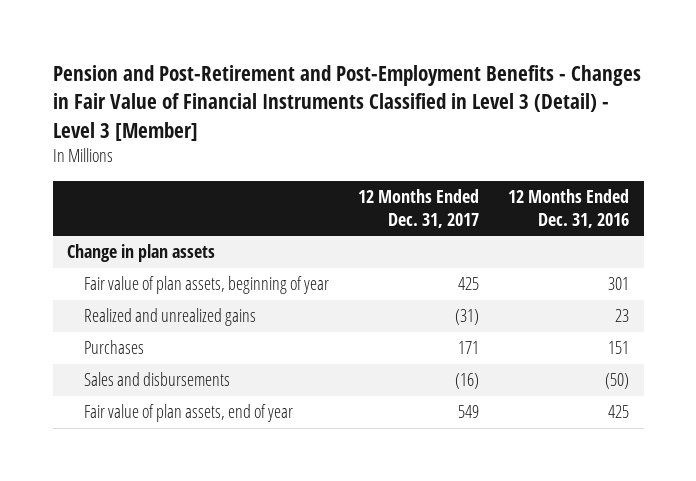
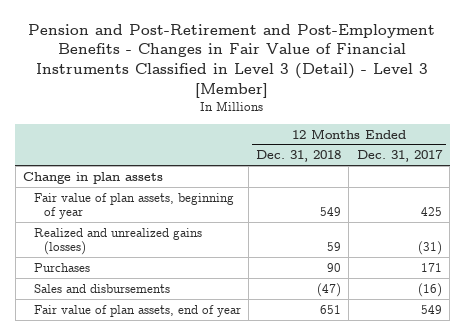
[508,189,630,228] 12 Months Ended Dec. 31, 2016 -> none
none -> [256,150,342,163] Dec. 31, 2018
[84,308,257,327] Realized and unrealized gains -> [33,227,202,256] Realized and unrealized gains (losses)

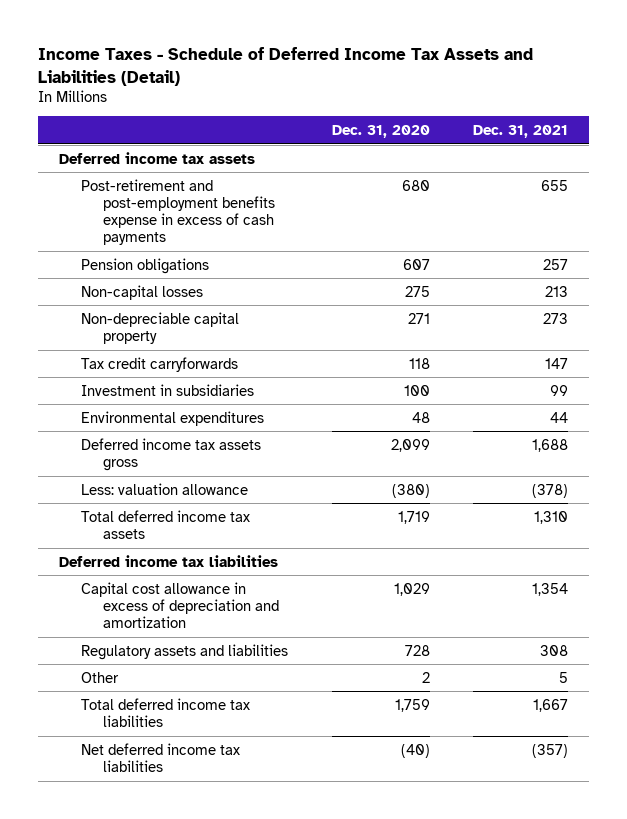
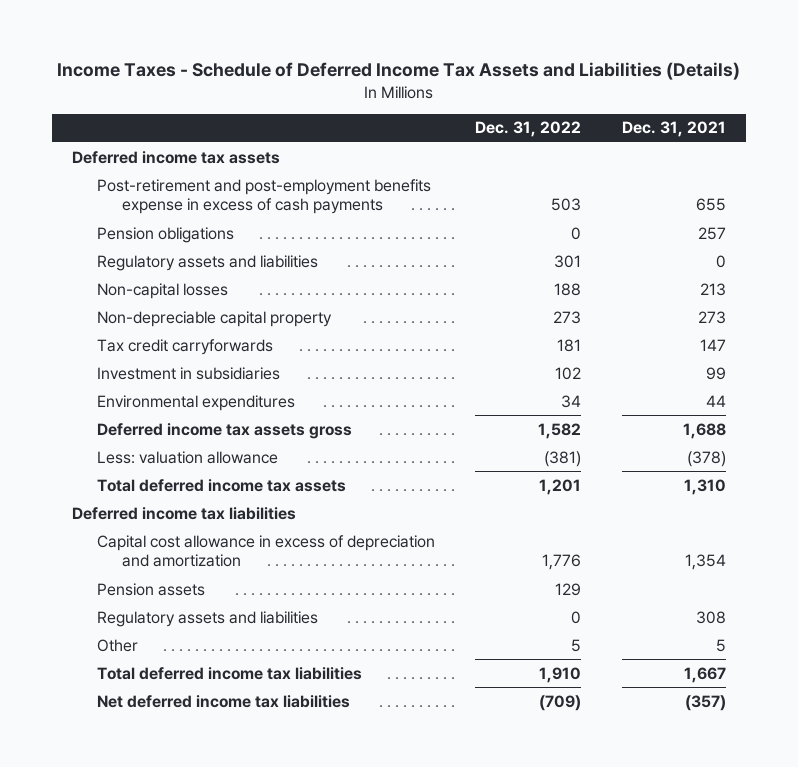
[37,47,533,86] Income Taxes - Schedule of Deferred Income Tax Assets and Liabilities (Detail) -> [56,62,740,81] Income Taxes - Schedule of Deferred Income Tax Assets and Liabilities (Details)
[331,125,430,139] Dec. 31, 2020 -> none
none -> [475,121,582,138] Dec. 31, 2022
none -> [97,254,319,271] Regulatory assets and liabilities
none -> [97,582,206,596] Pension assets

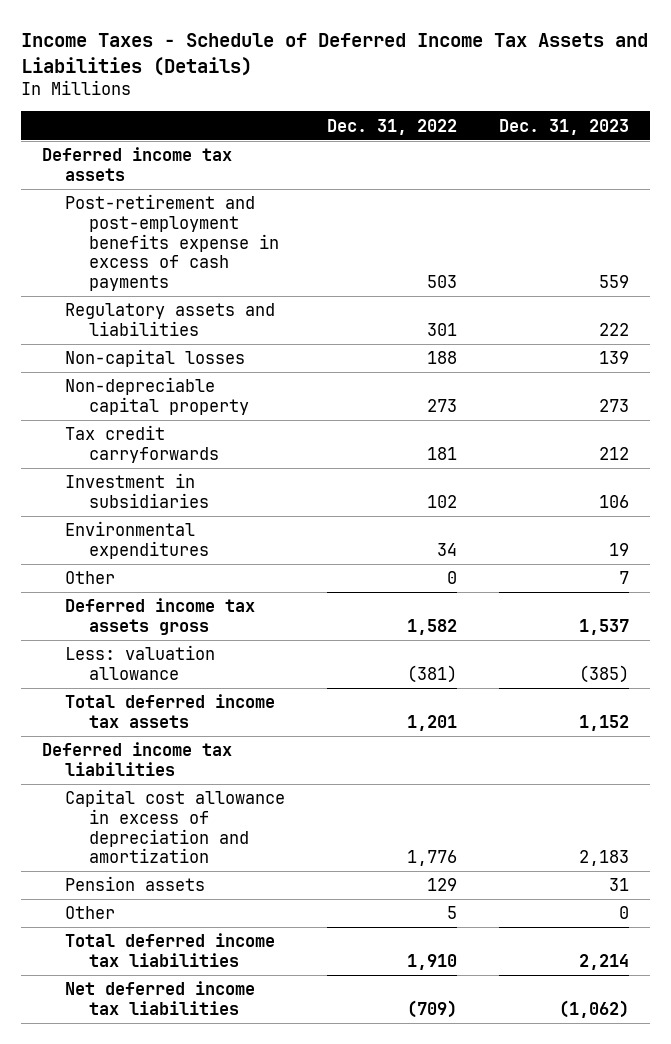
[621,121,726,138] Dec. 31, 2021 -> none
none -> [499,118,630,135] Dec. 31, 2023
[97,226,235,243] Pension obligations -> none
none -> [65,571,116,585] Other
[97,610,319,627] Regulatory assets and liabilities -> none

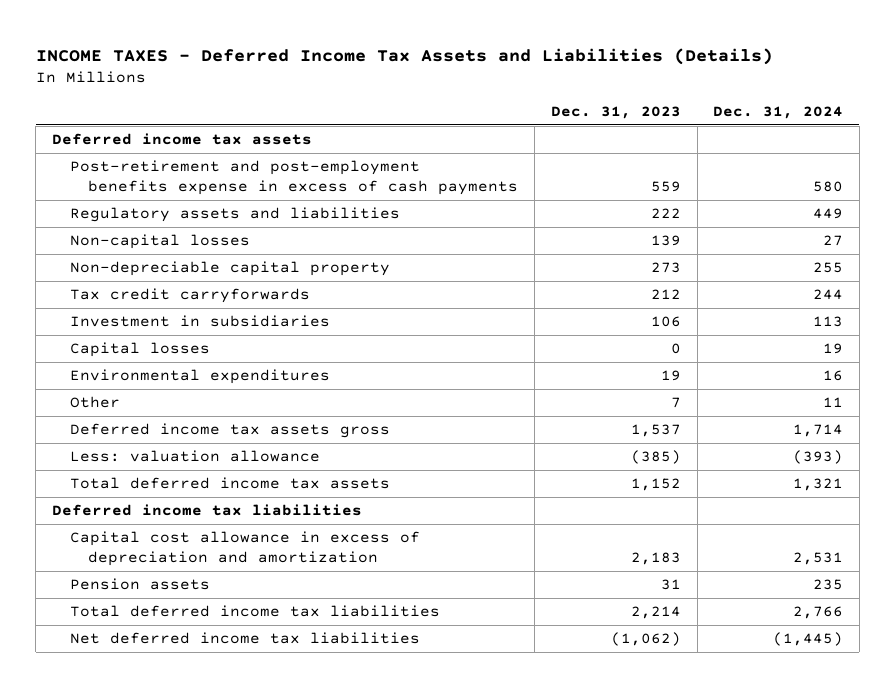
[21,32,649,76] Income Taxes - Schedule of Deferred Income Tax Assets and Liabilities (Details) -> [35,47,773,65] INCOME TAXES - Deferred Income Tax Assets and Liabilities (Details)
[327,118,458,135] Dec. 31, 2022 -> none
none -> [713,106,844,120] Dec. 31, 2024
none -> [70,342,211,358] Capital losses
[65,906,116,920] Other -> none

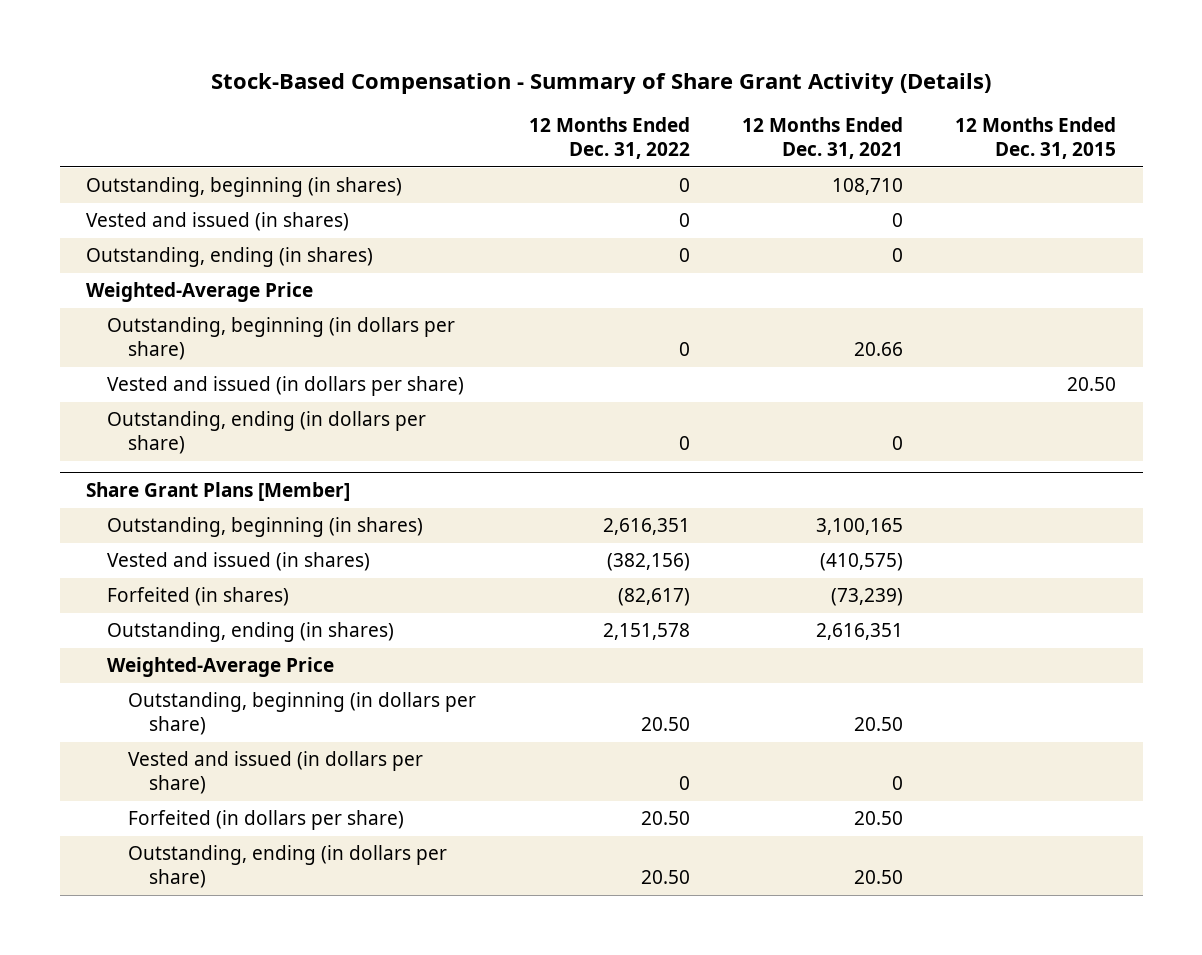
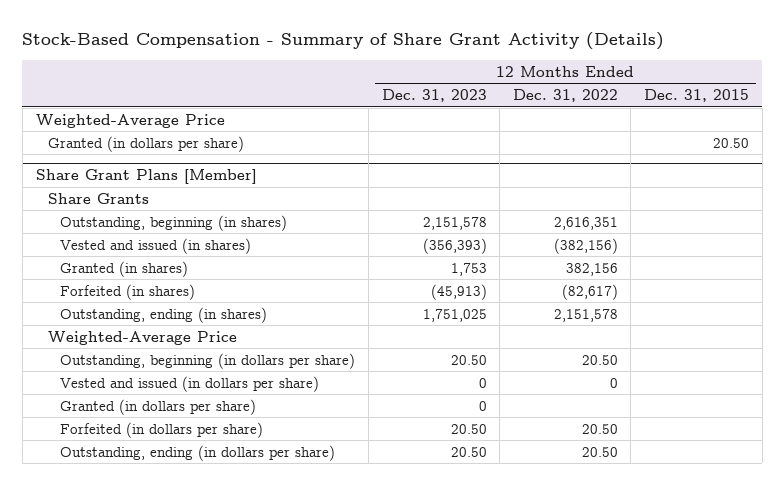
[742,117,904,160] 12 Months Ended Dec. 31, 2021 -> none
none -> [381,89,487,103] Dec. 31, 2023
[85,177,402,198] Outstanding, beginning (in shares) -> none
[85,212,349,232] Vested and issued (in shares) -> none
[85,247,373,268] Outstanding, ending (in shares) -> none
[106,317,455,361] Outstanding, beginning (in dollars per share) -> none
[106,411,426,455] Outstanding, ending (in dollars per share) -> none
[106,376,464,397] Vested and issued (in dollars per share) -> [47,135,244,152] Granted (in dollars per share)
none -> [47,192,149,204] Share Grants
none -> [60,260,189,277] Granted (in shares)
none -> [60,398,257,415] Granted (in dollars per share)

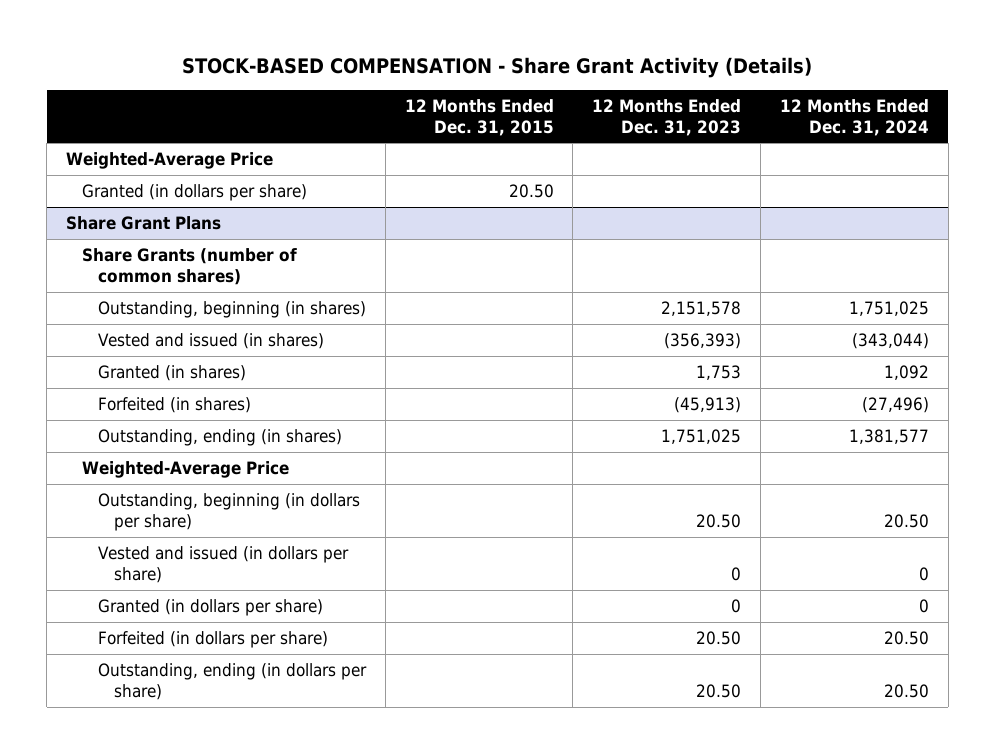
[22,32,665,51] Stock-Based Compensation - Summary of Share Grant Activity (Details) -> [182,56,813,78] STOCK-BASED COMPENSATION - Share Grant Activity (Details)
[512,89,618,103] Dec. 31, 2022 -> none
none -> [779,98,929,136] 12 Months Ended Dec. 31, 2024
[35,169,257,185] Share Grant Plans [Member] -> [66,216,222,231] Share Grant Plans
[47,192,149,204] Share Grants -> [81,248,297,286] Share Grants (number of common shares)

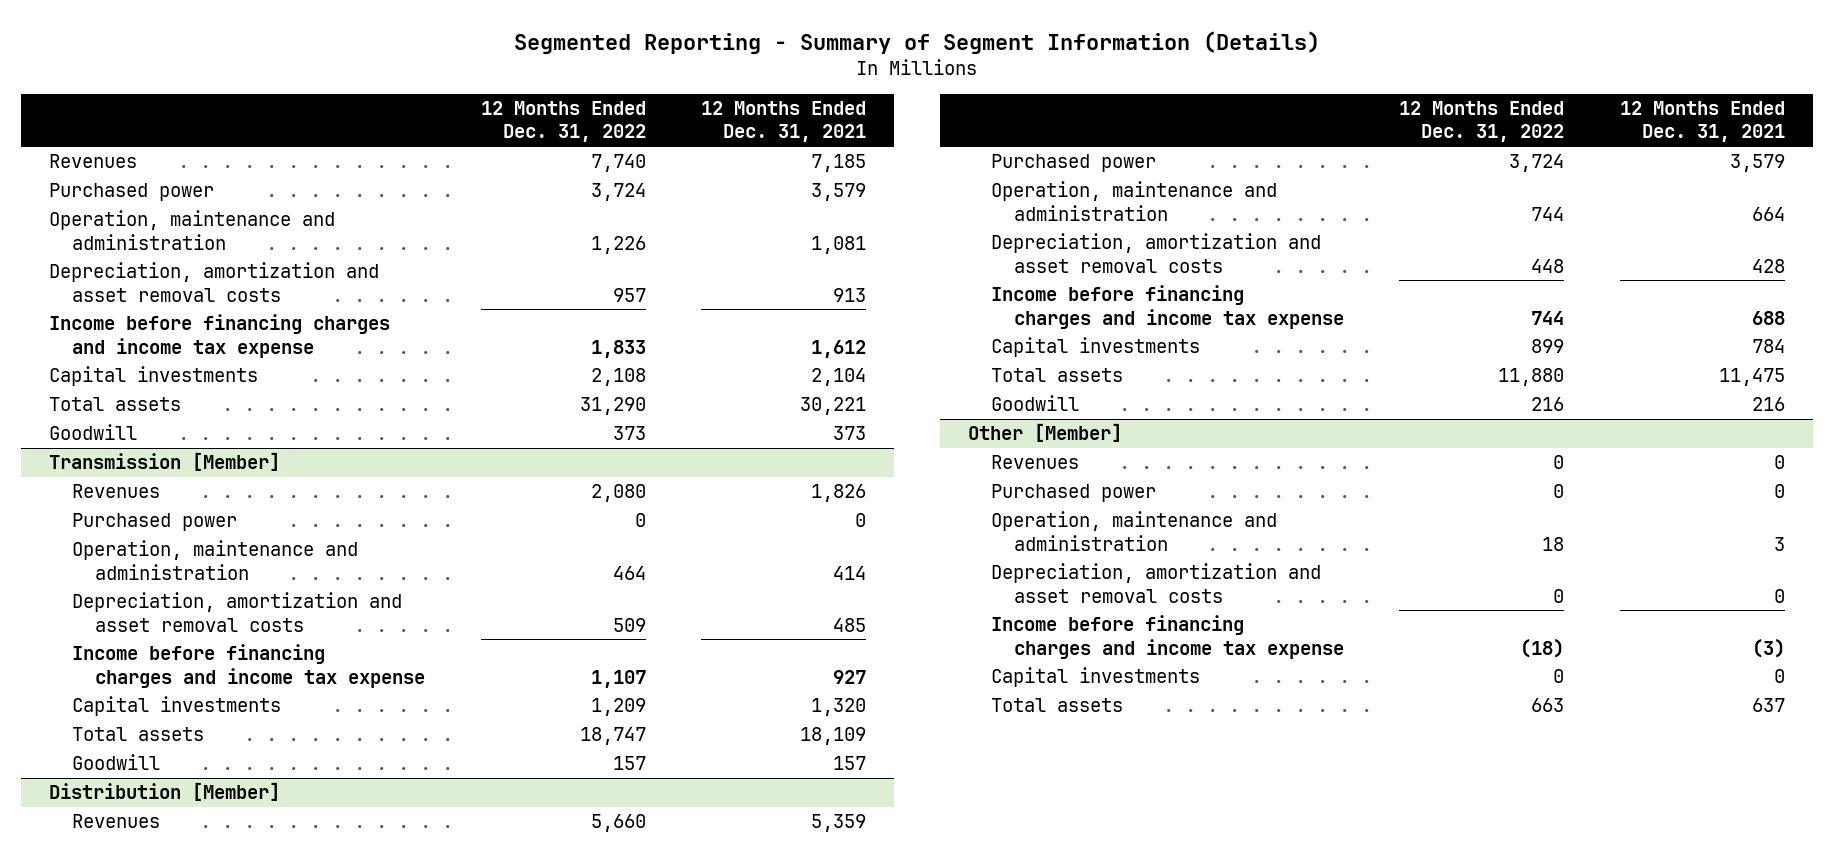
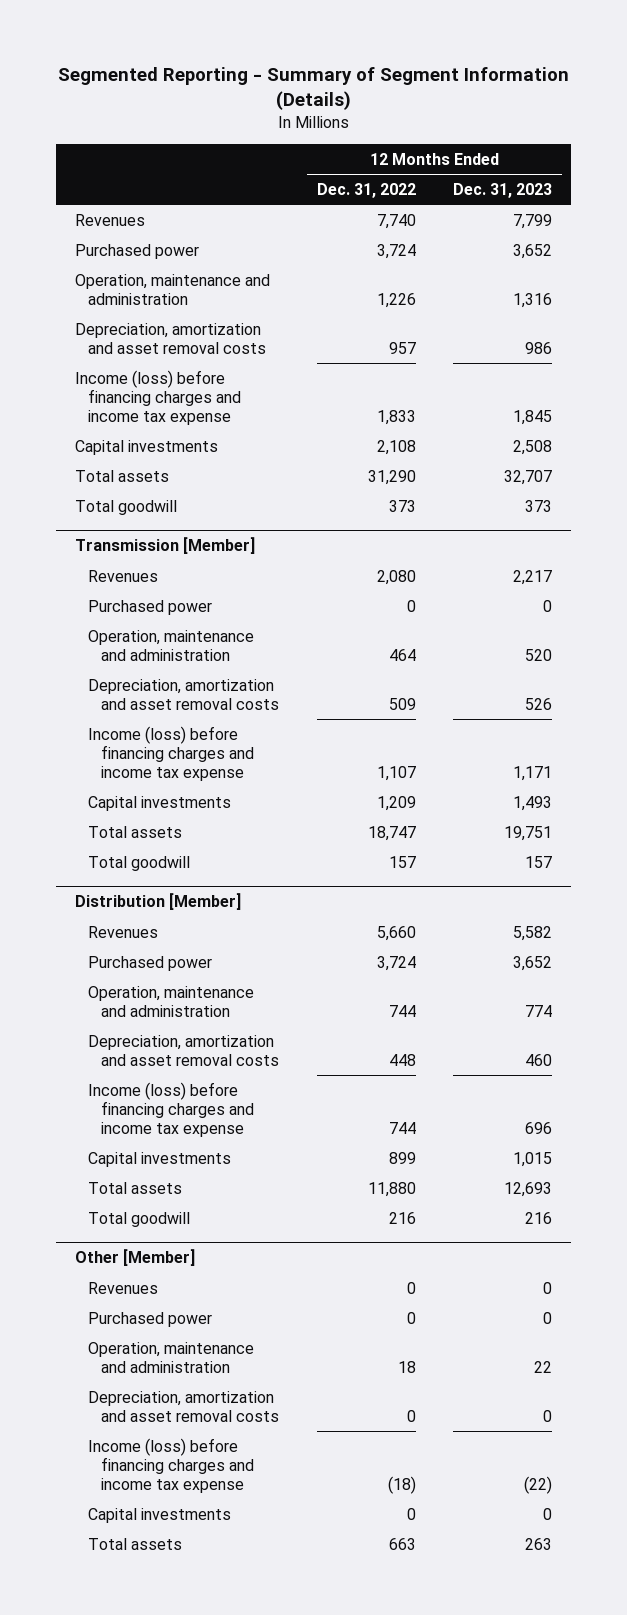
[701,101,867,143] 12 Months Ended Dec. 31, 2021 -> none
none -> [453,182,553,198] Dec. 31, 2023
[49,314,391,358] Income before financing charges and income tax expense -> [74,369,241,425] Income (loss) before financing charges and income tax expense
[49,424,138,441] Goodwill -> [74,499,177,515] Total goodwill
[72,644,426,688] Income before financing charges and income tax expense -> [87,725,254,781] Income (loss) before financing charges and income tax expense
[72,754,161,771] Goodwill -> [87,855,190,871] Total goodwill
[990,285,1344,329] Income before financing charges and income tax expense -> [87,1081,254,1137] Income (loss) before financing charges and income tax expense
[990,395,1079,412] Goodwill -> [87,1211,190,1227] Total goodwill
[990,615,1344,659] Income before financing charges and income tax expense -> [87,1437,254,1493] Income (loss) before financing charges and income tax expense

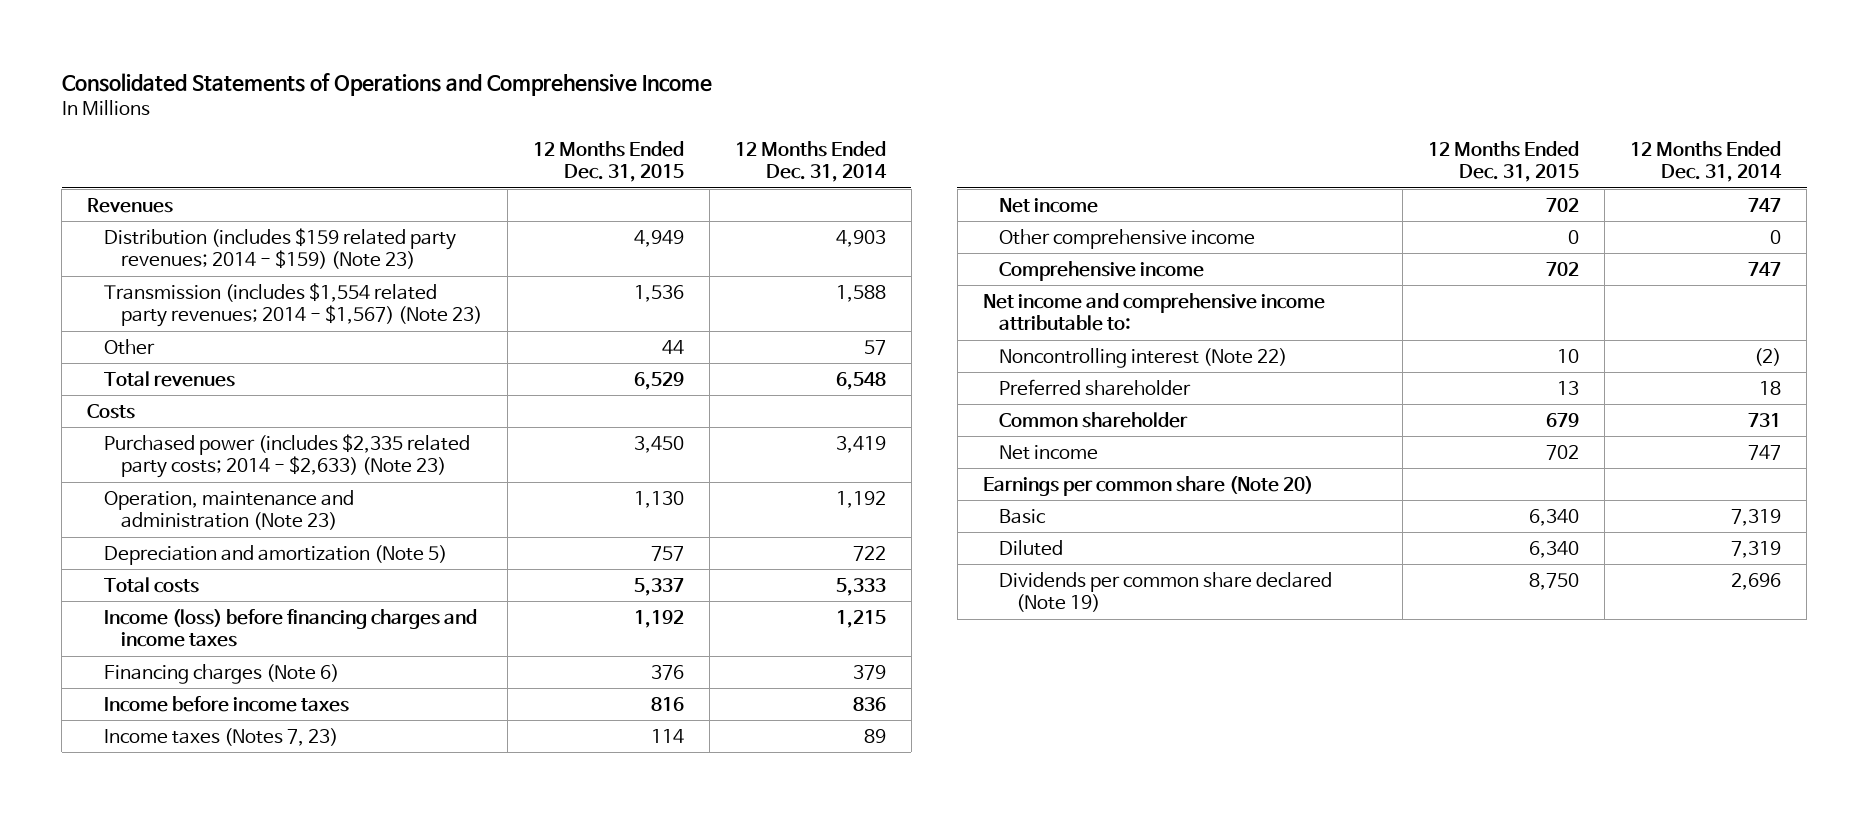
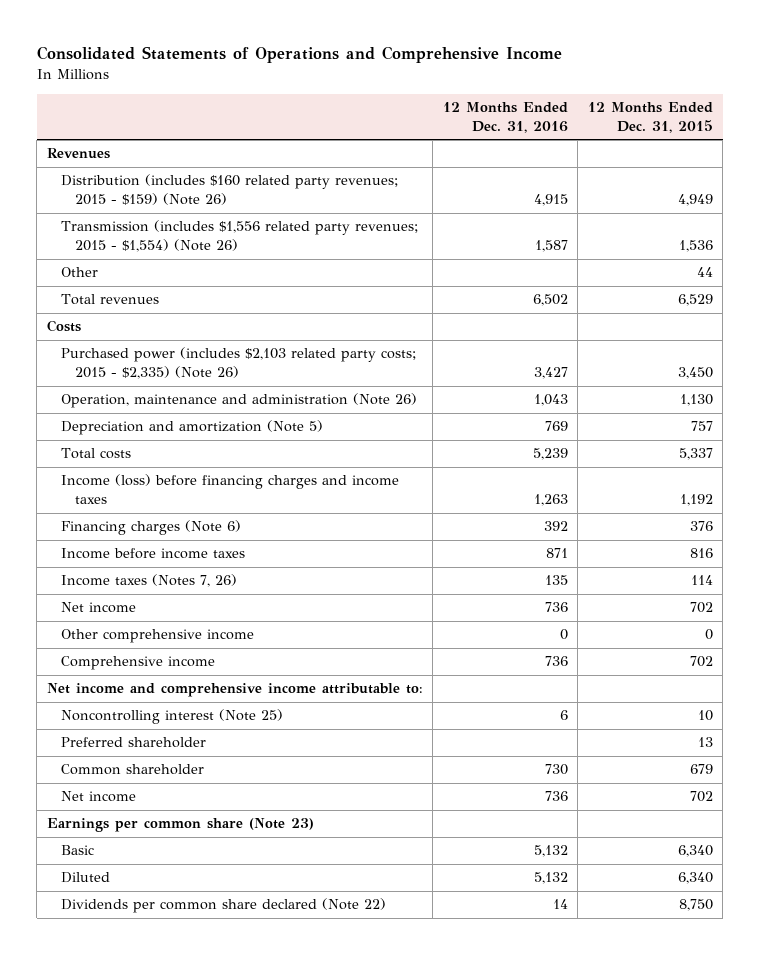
[734,140,887,183] 12 Months Ended Dec. 31, 2014 -> none
none -> [442,102,568,133] 12 Months Ended Dec. 31, 2016
[103,227,456,270] Distribution (includes $159 related party revenues; 2014 - $159) (Note 23) -> [60,174,398,206] Distribution (includes $160 related party revenues; 2015 - $159) (Note 26)
[103,282,482,328] Transmission (includes $1,554 related party revenues; 2014 - $1,567) (Note 23) -> [60,220,418,253] Transmission (includes $1,556 related party revenues; 2015 - $1,554) (Note 26)
[103,433,470,479] Purchased power (includes $2,335 related party costs; 2014 - $2,633) (Note 23) -> [60,347,416,380] Purchased power (includes $2,103 related party costs; 2015 - $2,335) (Note 26)
[103,489,354,531] Operation, maintenance and administration (Note 23) -> [60,393,417,409] Operation, maintenance and administration (Note 26)
[103,727,338,746] Income taxes (Notes 7, 23) -> [60,574,237,588] Income taxes (Notes 7, 26)
[999,347,1288,368] Noncontrolling interest (Note 22) -> [60,709,283,725] Noncontrolling interest (Note 25)
[982,475,1313,496] Earnings per common share (Note 20) -> [46,818,314,833] Earnings per common share (Note 23)
[999,571,1333,613] Dividends per common share declared (Note 19) -> [60,898,386,914] Dividends per common share declared (Note 22)

